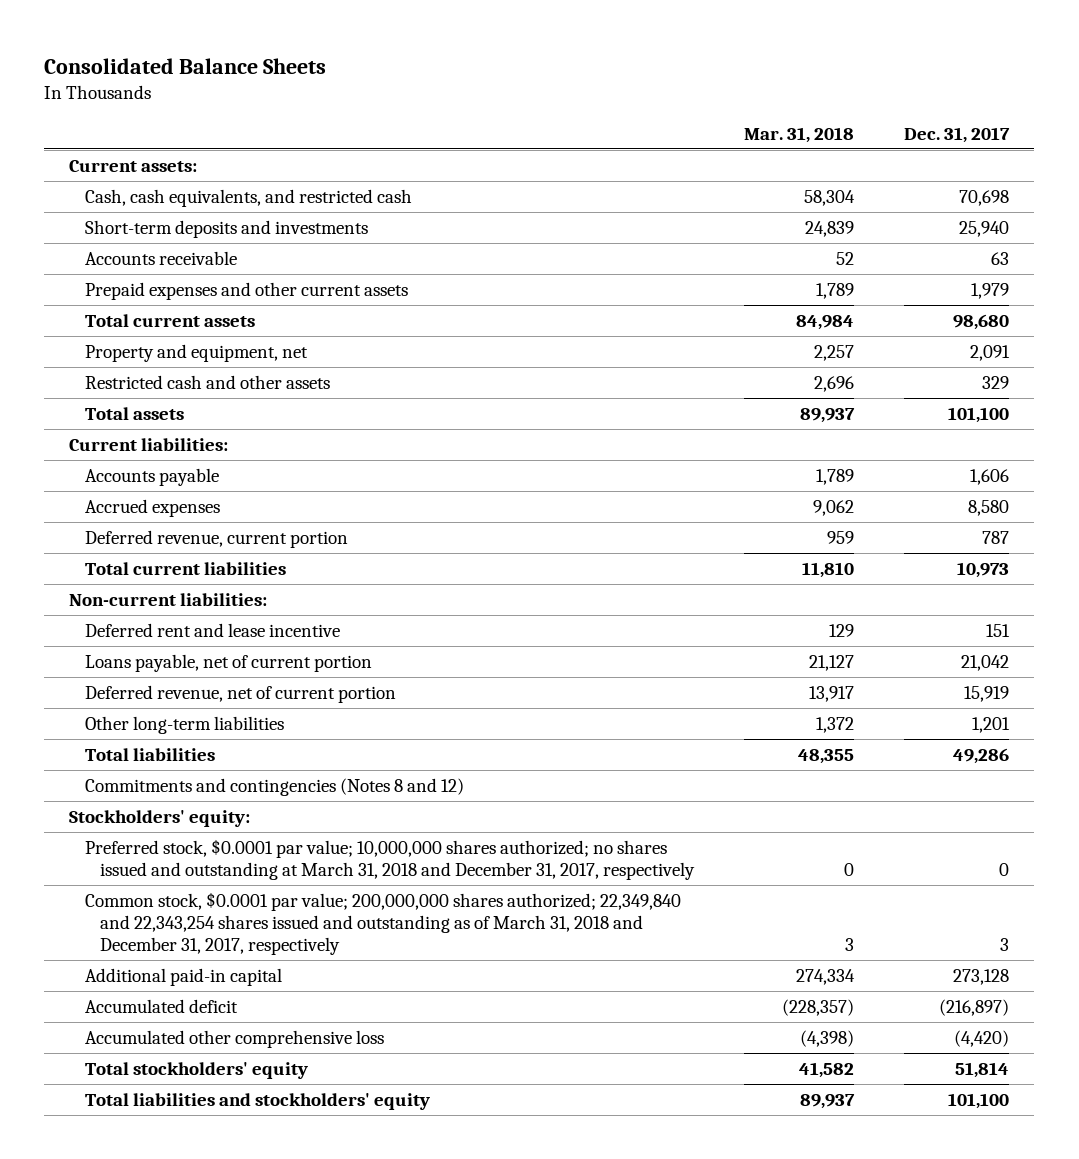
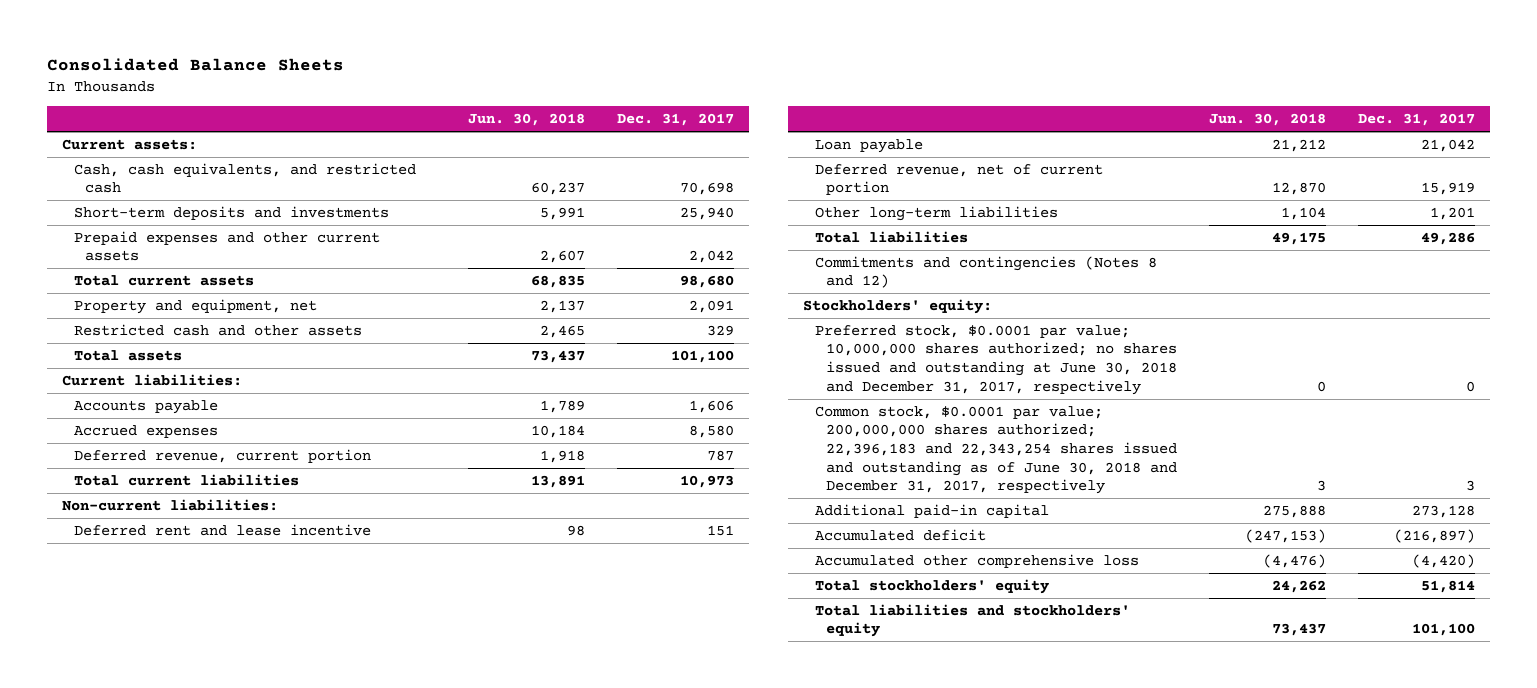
[744,126,855,143] Mar. 31, 2018 -> none
none -> [467,112,585,126] Jun. 30, 2018
[84,250,237,265] Accounts receivable -> none
[971,282,1010,299] 1,979 -> [688,250,734,264] 2,042
[84,653,372,672] Loans payable, net of current portion -> [814,138,923,153] Loan payable
[84,838,696,880] Preferred stock, $0.0001 par value; 10,000,000 shares authorized; no shares issued and outstanding at March 31, 2018 and December 31, 2017, respectively -> [814,324,1178,395] Preferred stock, $0.0001 par value; 10,000,000 shares authorized; no shares issued and outstanding at June 30, 2018 and December 31, 2017, respectively
[84,891,681,955] Common stock, $0.0001 par value; 200,000,000 shares authorized; 22,349,840 and 22,343,254 shares issued and outstanding as of March 31, 2018 and December 31, 2017, respectively -> [814,405,1178,495] Common stock, $0.0001 par value; 200,000,000 shares authorized; 22,396,183 and 22,343,254 shares issued and outstanding as of June 30, 2018 and December 31, 2017, respectively

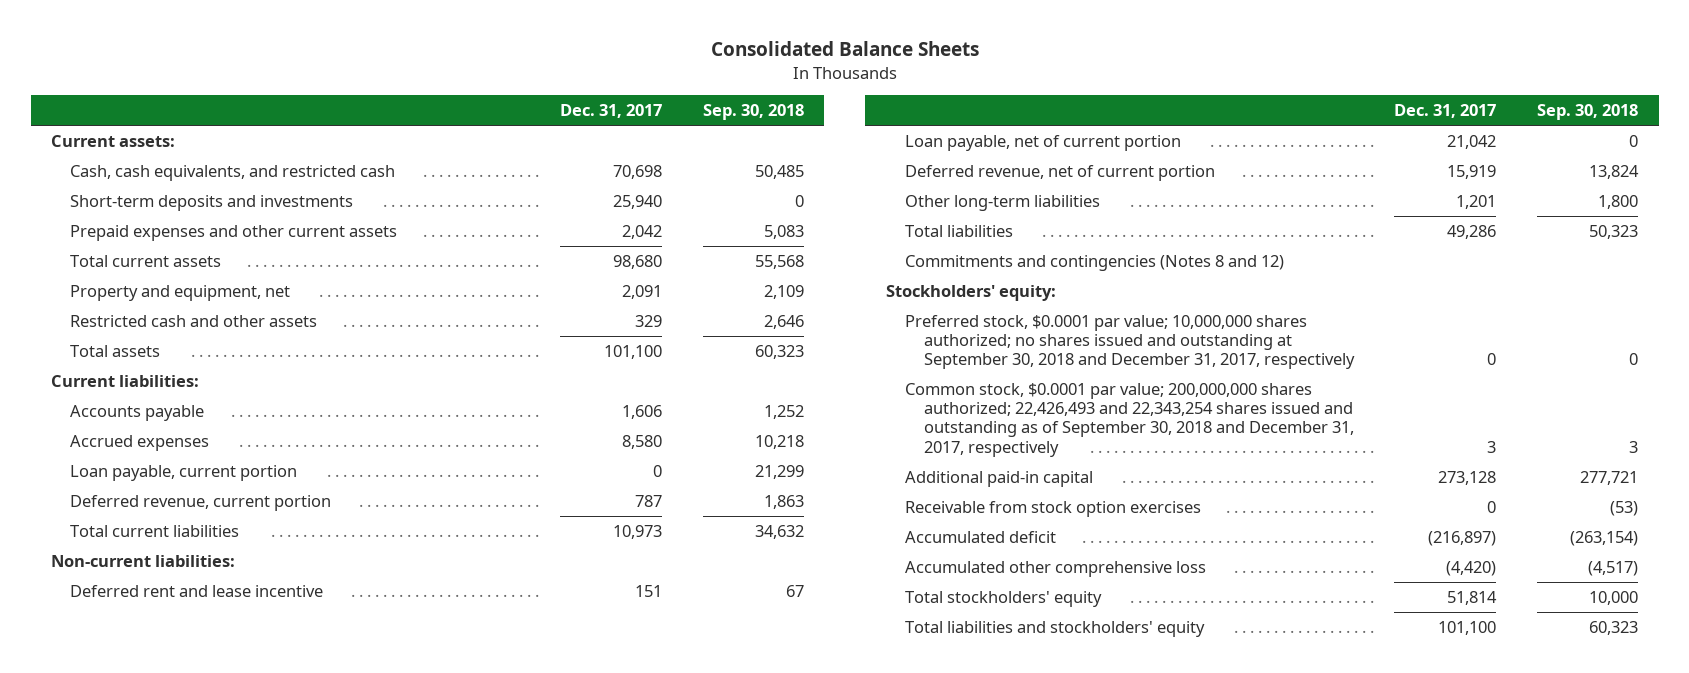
[467,112,585,126] Jun. 30, 2018 -> none
none -> [702,104,804,121] Sep. 30, 2018
none -> [69,465,297,482] Loan payable, current portion
[814,138,923,153] Loan payable -> [904,135,1181,152] Loan payable, net of current portion
[814,324,1178,395] Preferred stock, $0.0001 par value; 10,000,000 shares authorized; no shares issued and outstanding at June 30, 2018 and December 31, 2017, respectively -> [904,315,1355,370] Preferred stock, $0.0001 par value; 10,000,000 shares authorized; no shares issued and outstanding at September 30, 2018 and December 31, 2017, respectively
[814,405,1178,495] Common stock, $0.0001 par value; 200,000,000 shares authorized; 22,396,183 and 22,343,254 shares issued and outstanding as of June 30, 2018 and December 31, 2017, respectively -> [904,383,1354,457] Common stock, $0.0001 par value; 200,000,000 shares authorized; 22,426,493 and 22,343,254 shares issued and outstanding as of September 30, 2018 and December 31, 2017, respectively
none -> [904,501,1201,518] Receivable from stock option exercises

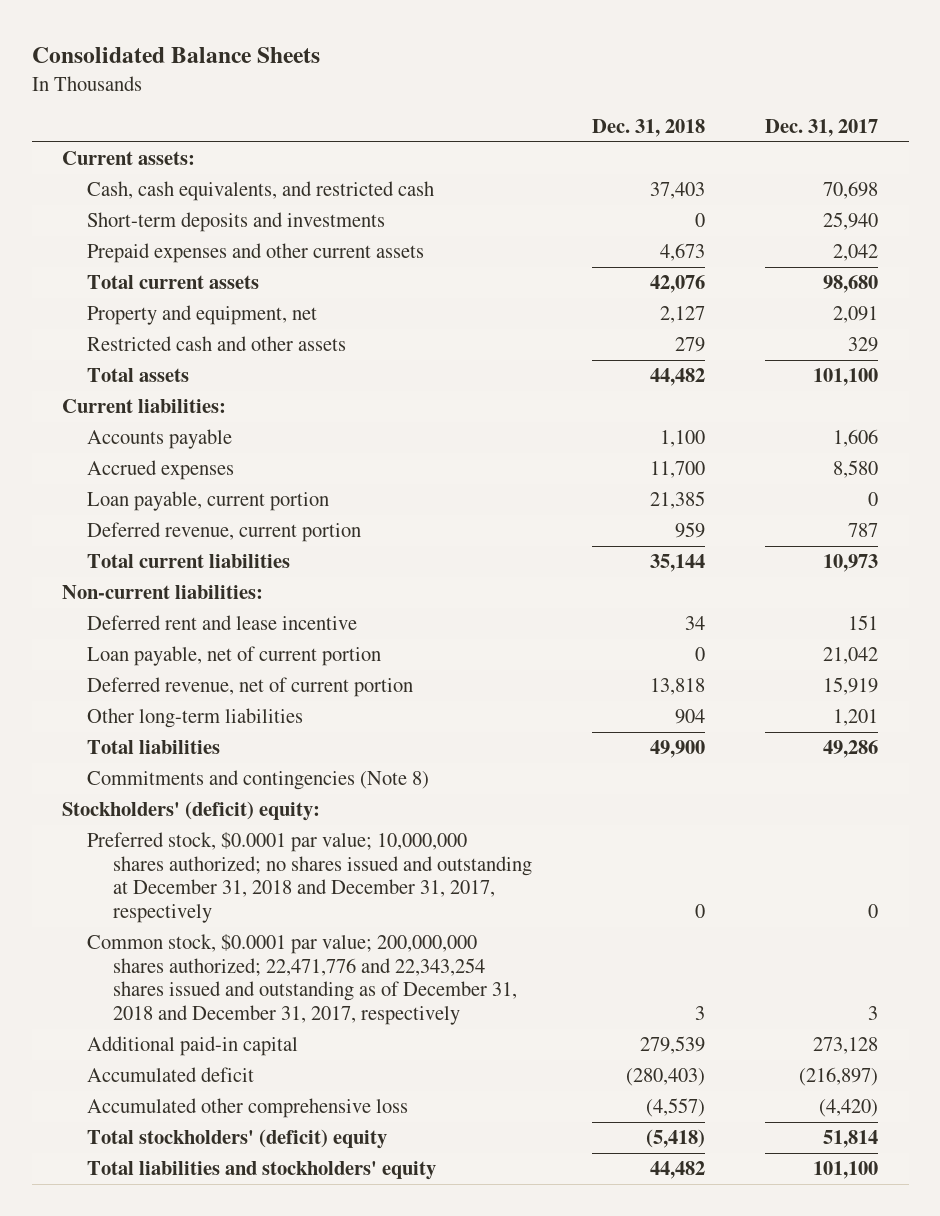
[702,104,804,121] Sep. 30, 2018 -> none
none -> [592,119,706,138] Dec. 31, 2018
[904,255,1284,272] Commitments and contingencies (Notes 8 and 12) -> [87,770,430,791] Commitments and contingencies (Note 8)
[885,285,1056,302] Stockholders' equity: -> [61,801,320,822] Stockholders' (deficit) equity:
[904,315,1355,370] Preferred stock, $0.0001 par value; 10,000,000 shares authorized; no shares issued and outstanding at September 30, 2018 and December 31, 2017, respectively -> [87,832,532,924] Preferred stock, $0.0001 par value; 10,000,000 shares authorized; no shares issued and outstanding at December 31, 2018 and December 31, 2017, respectively
[904,383,1354,457] Common stock, $0.0001 par value; 200,000,000 shares authorized; 22,426,493 and 22,343,254 shares issued and outstanding as of September 30, 2018 and December 31, 2017, respectively -> [87,934,517,1026] Common stock, $0.0001 par value; 200,000,000 shares authorized; 22,471,776 and 22,343,254 shares issued and outstanding as of December 31, 2018 and December 31, 2017, respectively
[904,501,1201,518] Receivable from stock option exercises -> none
[904,591,1102,608] Total stockholders' equity -> [87,1129,388,1150] Total stockholders' (deficit) equity

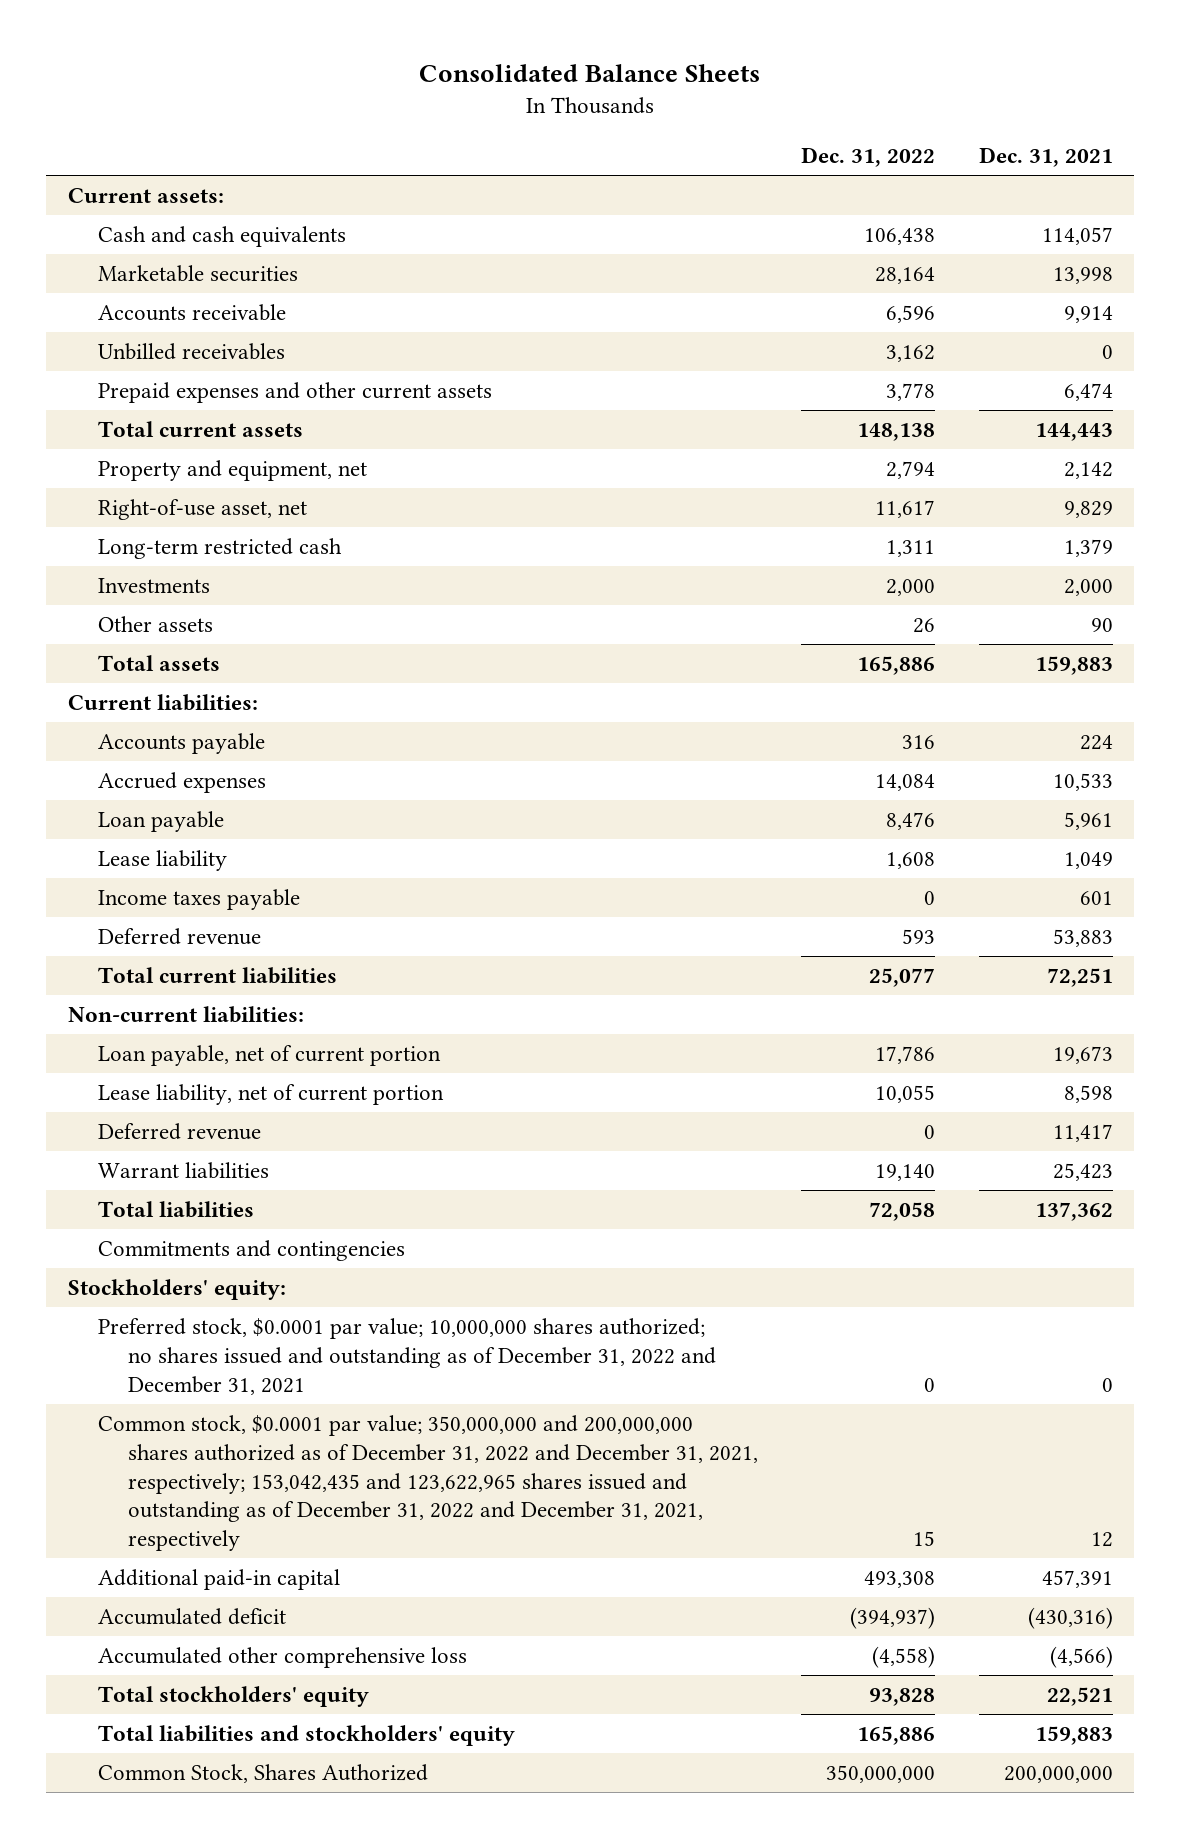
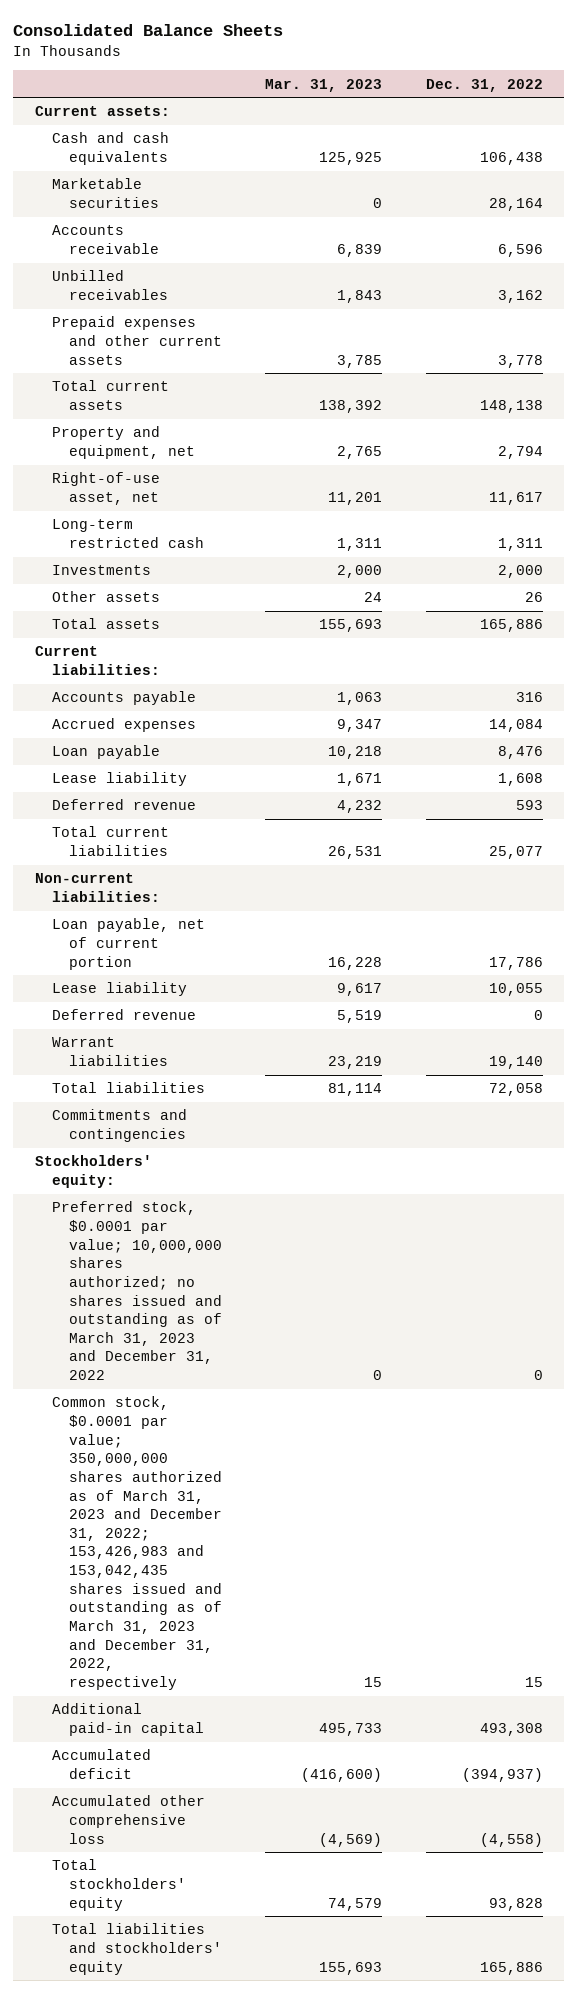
[978,147,1113,168] Dec. 31, 2021 -> none
none -> [265,78,383,92] Mar. 31, 2023
[97,889,300,911] Income taxes payable -> none
[97,1084,444,1106] Lease liability, net of current portion -> [52,982,188,997] Lease liability
[97,1318,717,1395] Preferred stock, $0.0001 par value; 10,000,000 shares authorized; no shares issued and outstanding as of December 31, 2022 and December 31, 2021 -> [52,1201,223,1381] Preferred stock, $0.0001 par value; 10,000,000 shares authorized; no shares issued and outstanding as of March 31, 2023 and December 31, 2022
[97,1415,759,1551] Common stock, $0.0001 par value; 350,000,000 and 200,000,000 shares authorized as of December 31, 2022 and December 31, 2021, respectively; 153,042,435 and 123,622,965 shares issued and outstanding as of December 31, 2022 and December 31, 2021, respectively -> [52,1396,223,1691] Common stock, $0.0001 par value; 350,000,000 shares authorized as of March 31, 2023 and December 31, 2022; 153,426,983 and 153,042,435 shares issued and outstanding as of March 31, 2023 and December 31, 2022, respectively
[97,1764,428,1784] Common Stock, Shares Authorized -> none

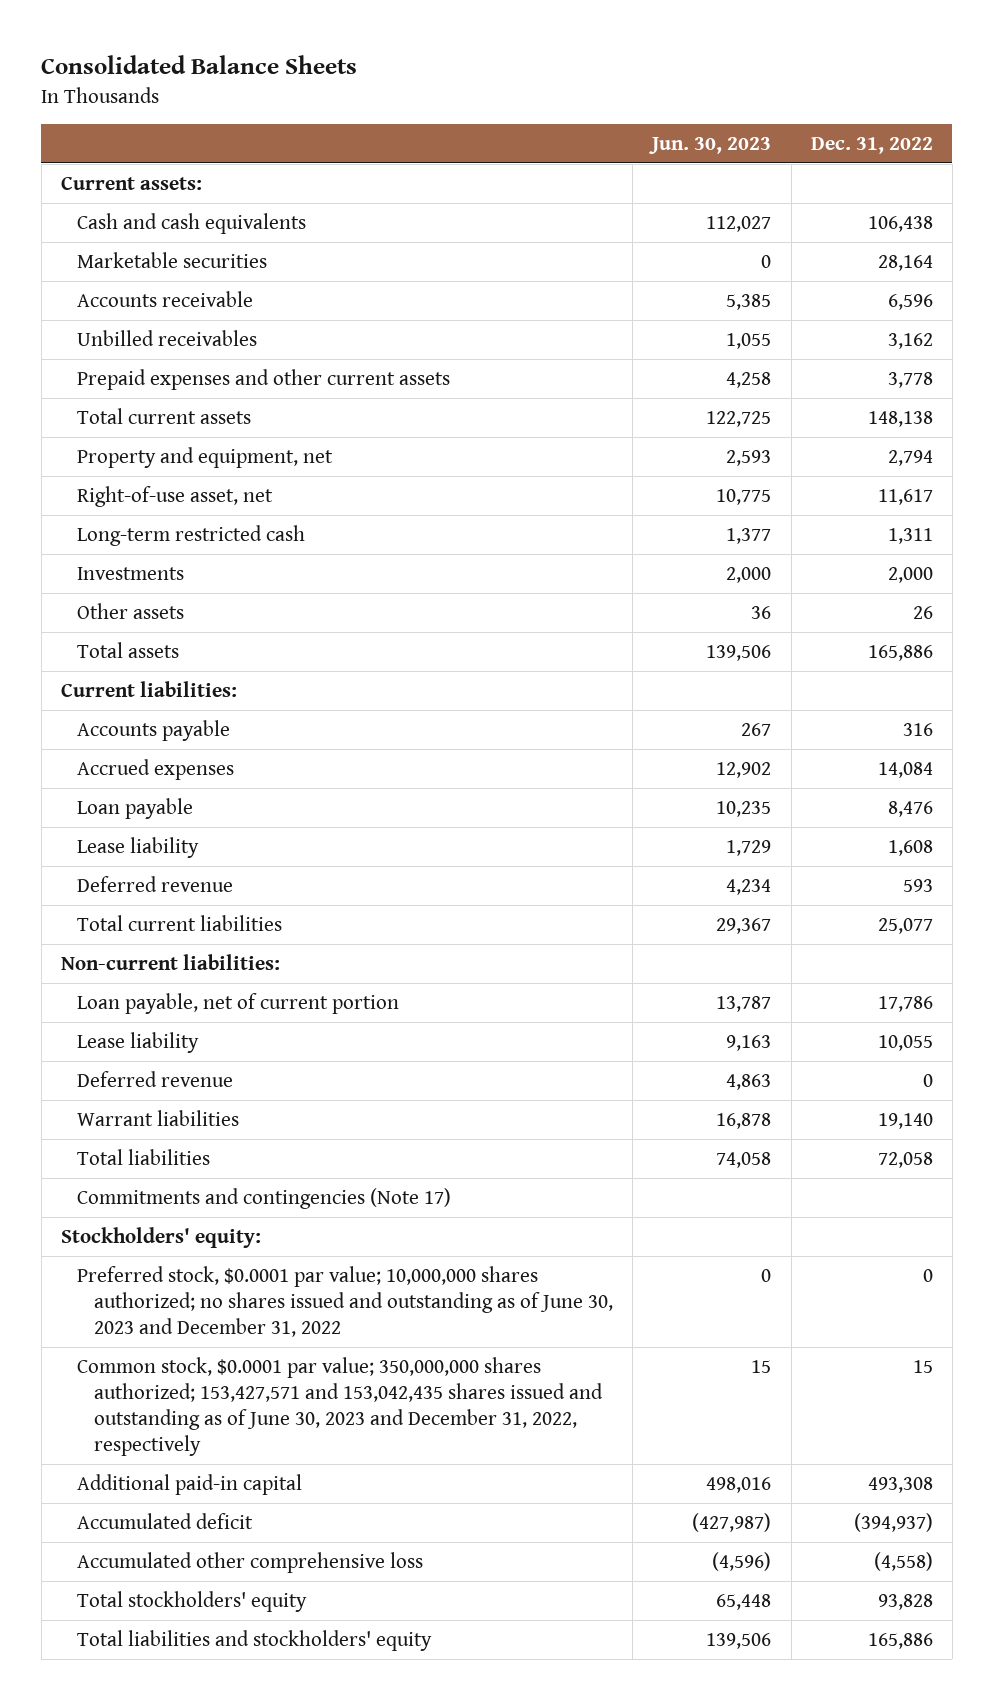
[265,78,383,92] Mar. 31, 2023 -> none
none -> [649,136,772,154] Jun. 30, 2023
[52,1109,188,1142] Commitments and contingencies -> [77,1188,452,1210] Commitments and contingencies (Note 17)
[52,1201,223,1381] Preferred stock, $0.0001 par value; 10,000,000 shares authorized; no shares issued and outstanding as of March 31, 2023 and December 31, 2022 -> [77,1266,614,1337] Preferred stock, $0.0001 par value; 10,000,000 shares authorized; no shares issued and outstanding as of June 30, 2023 and December 31, 2022
[52,1396,223,1691] Common stock, $0.0001 par value; 350,000,000 shares authorized as of March 31, 2023 and December 31, 2022; 153,426,983 and 153,042,435 shares issued and outstanding as of March 31, 2023 and December 31, 2022, respectively -> [77,1357,604,1456] Common stock, $0.0001 par value; 350,000,000 shares authorized; 153,427,571 and 153,042,435 shares issued and outstanding as of June 30, 2023 and December 31, 2022, respectively

